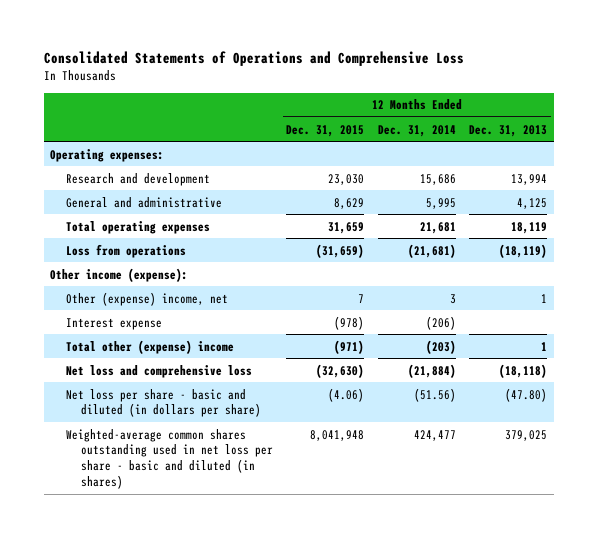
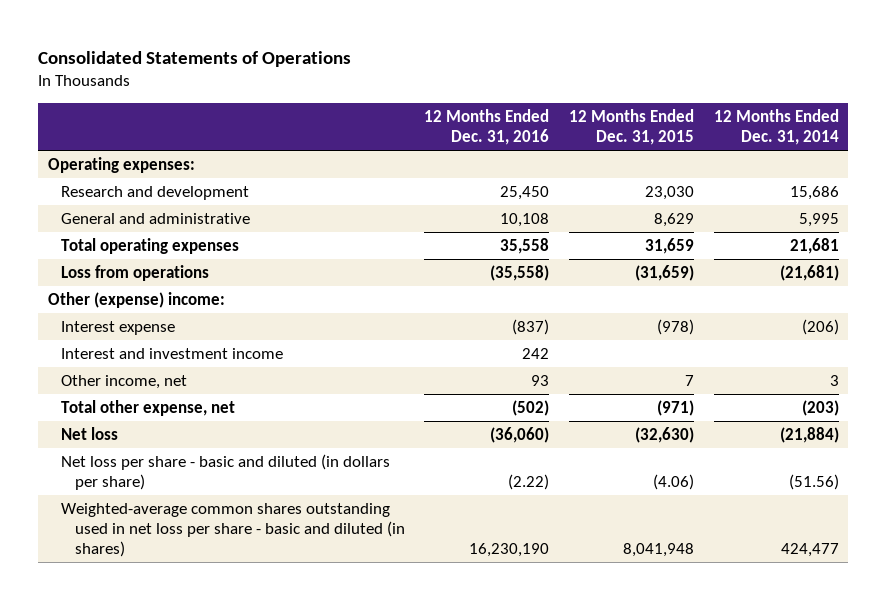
[43,51,464,67] Consolidated Statements of Operations and Comprehensive Loss -> [37,50,351,67] Consolidated Statements of Operations
[469,124,548,137] Dec. 31, 2013 -> none
none -> [424,109,550,146] 12 Months Ended Dec. 31, 2016
[65,291,228,306] Other (expense) income, net -> none
[50,267,189,282] Other income (expense): -> [47,291,225,308] Other (expense) income:
none -> [61,347,284,359] Interest and investment income
none -> [61,374,188,389] Other income, net
[65,339,234,354] Total other (expense) income -> [61,399,236,416] Total other expense, net
[65,364,252,378] Net loss and comprehensive loss -> [61,426,119,440] Net loss

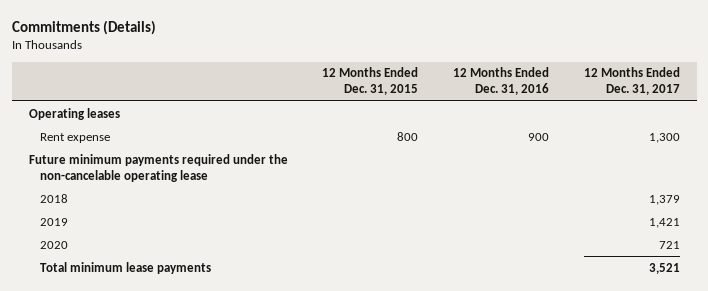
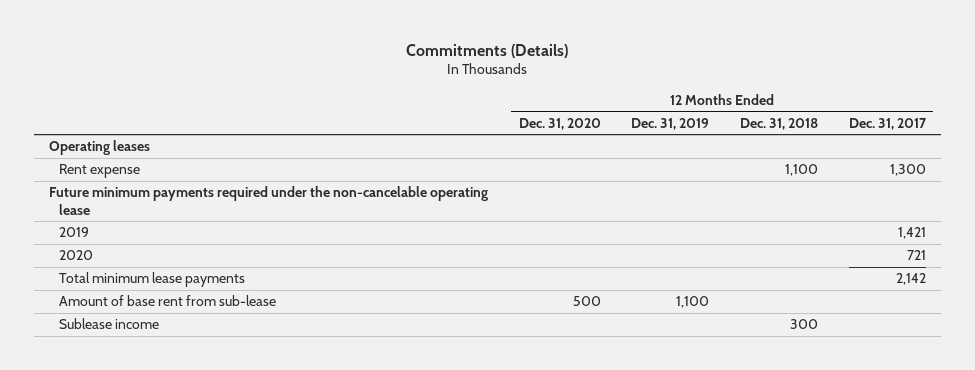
[322,67,419,96] 12 Months Ended Dec. 31, 2015 -> none
[452,67,549,96] 12 Months Ended Dec. 31, 2016 -> none
none -> [518,117,601,130] Dec. 31, 2020
none -> [631,117,710,130] Dec. 31, 2019
none -> [739,117,818,130] Dec. 31, 2018
[39,193,68,203] 2018 -> none
[648,262,680,274] 3,521 -> [895,273,926,286] 2,142
none -> [59,295,277,307] Amount of base rent from sub-lease
none -> [59,318,160,330] Sublease income

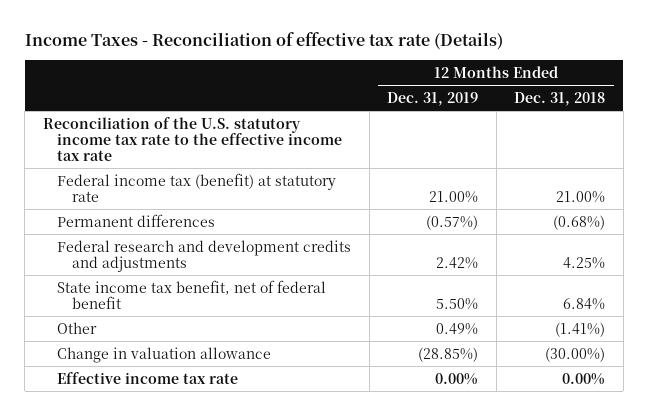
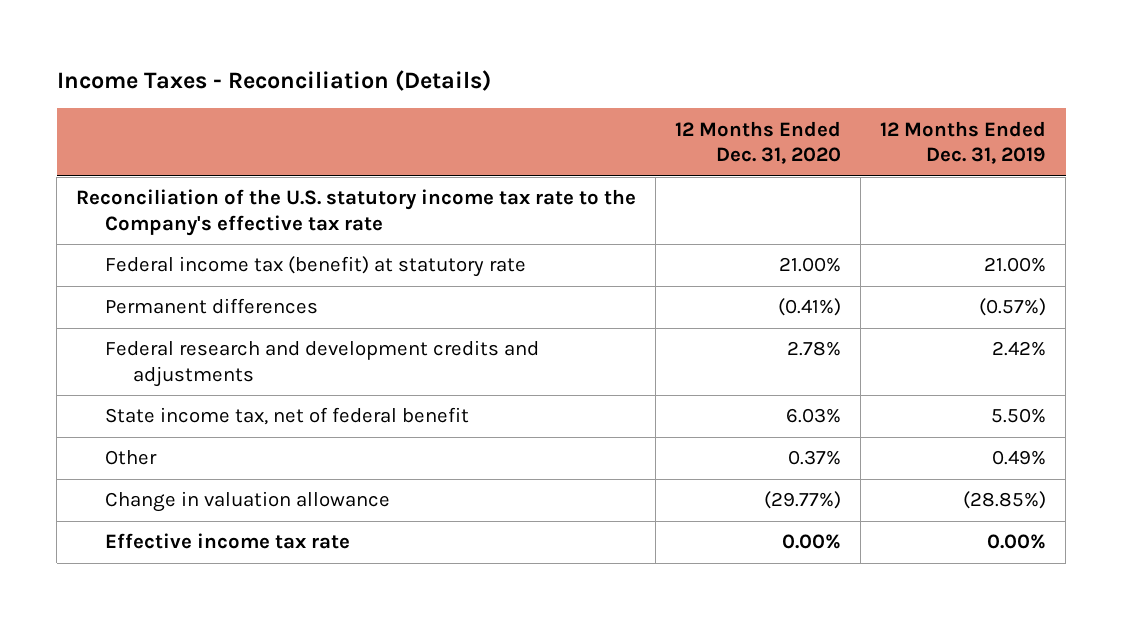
[24,32,503,51] Income Taxes - Reconciliation of effective tax rate (Details) -> [56,70,491,92] Income Taxes - Reconciliation (Details)
[514,91,606,106] Dec. 31, 2018 -> none
none -> [675,120,842,165] 12 Months Ended Dec. 31, 2020
[42,116,343,161] Reconciliation of the U.S. statutory income tax rate to the effective income tax rate -> [76,189,637,236] Reconciliation of the U.S. statutory income tax rate to the Company's effective tax rate
[57,279,327,309] State income tax benefit, net of federal benefit -> [104,407,469,426] State income tax, net of federal benefit

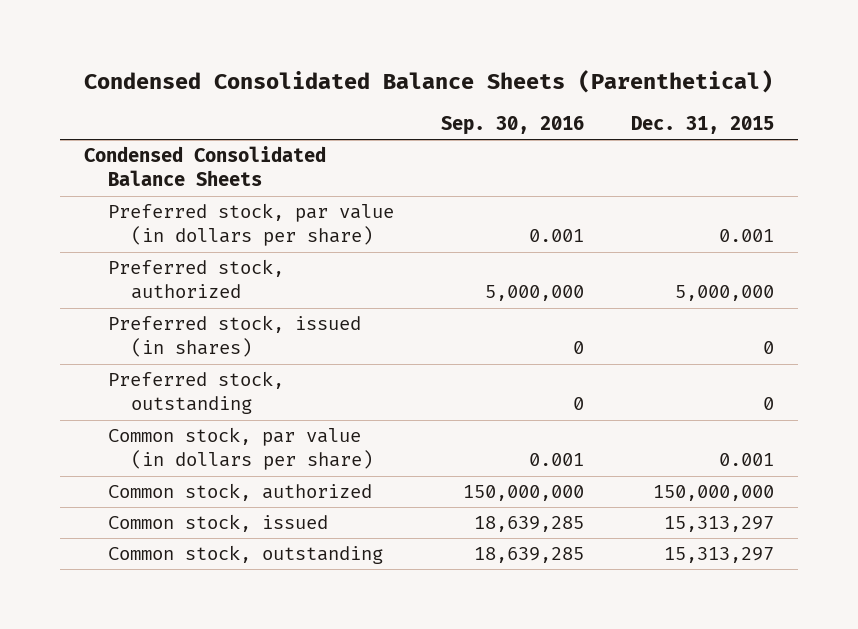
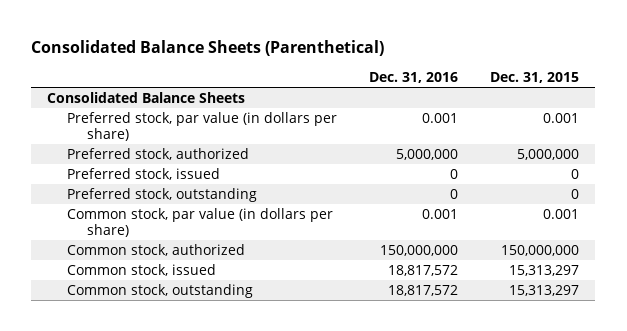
[84,70,774,94] Condensed Consolidated Balance Sheets (Parenthetical) -> [31,40,385,57] Consolidated Balance Sheets (Parenthetical)
[441,116,585,136] Sep. 30, 2016 -> none
none -> [369,72,459,84] Dec. 31, 2016
[83,146,326,187] Condensed Consolidated Balance Sheets -> [47,92,246,104] Consolidated Balance Sheets
[107,315,361,358] Preferred stock, issued (in shares) -> [67,168,221,181] Preferred stock, issued

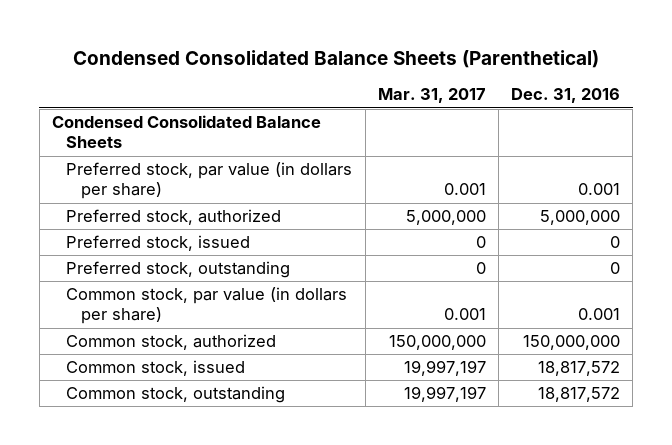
[31,40,385,57] Consolidated Balance Sheets (Parenthetical) -> [73,49,600,68] Condensed Consolidated Balance Sheets (Parenthetical)
[490,72,580,84] Dec. 31, 2015 -> none
none -> [377,88,486,104] Mar. 31, 2017
[47,92,246,104] Consolidated Balance Sheets -> [52,115,322,149] Condensed Consolidated Balance Sheets

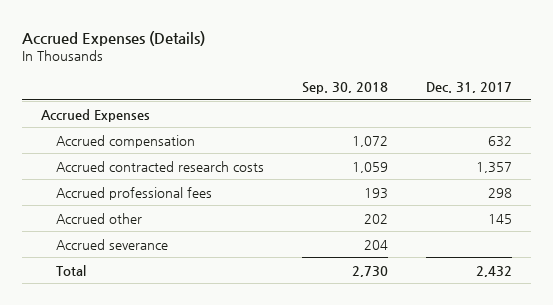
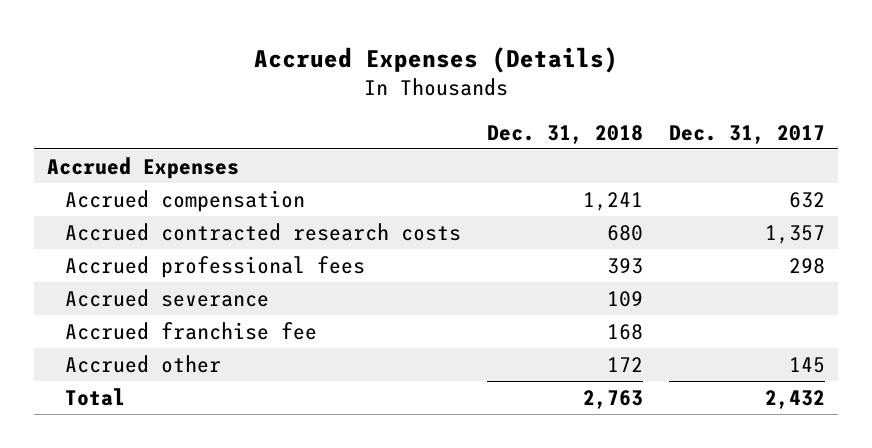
[301,82,388,95] Sep. 30, 2018 -> none
none -> [487,124,644,144] Dec. 31, 2018
none -> [65,321,318,340] Accrued franchise fee
[55,212,142,224] Accrued other -> [65,354,222,373] Accrued other

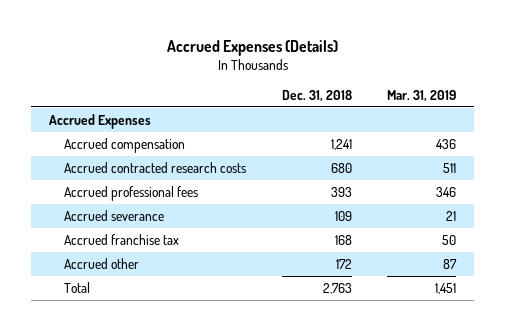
[668,124,825,144] Dec. 31, 2017 -> none
none -> [387,89,457,102] Mar. 31, 2019
[65,321,318,340] Accrued franchise fee -> [64,233,180,245] Accrued franchise tax

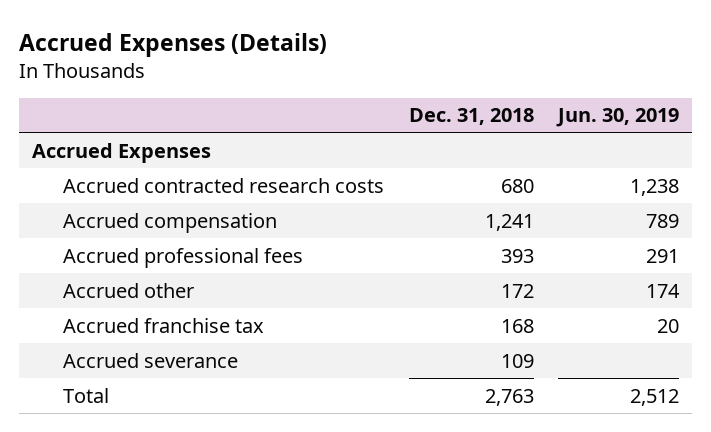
[387,89,457,102] Mar. 31, 2019 -> none
none -> [556,108,680,128] Jun. 30, 2019
[64,137,186,153] Accrued compensation -> [62,212,277,233] Accrued compensation
[64,233,180,245] Accrued franchise tax -> [62,317,264,333] Accrued franchise tax
[64,209,165,221] Accrued severance -> [62,352,238,368] Accrued severance

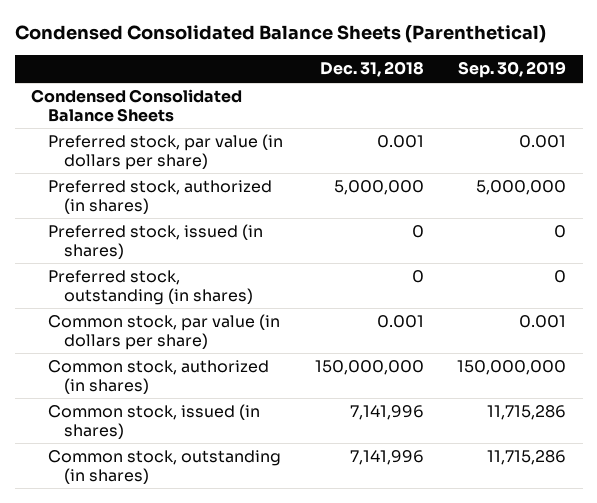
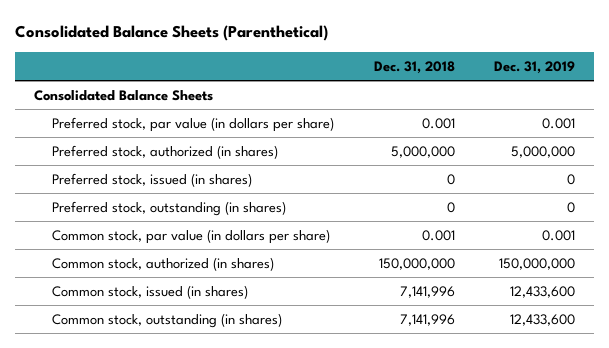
[14,25,546,44] Condensed Consolidated Balance Sheets (Parenthetical) -> [14,25,328,42] Consolidated Balance Sheets (Parenthetical)
[458,61,567,79] Sep. 30, 2019 -> none
none -> [493,60,575,74] Dec. 31, 2019
[31,89,243,122] Condensed Consolidated Balance Sheets -> [34,89,214,101] Consolidated Balance Sheets

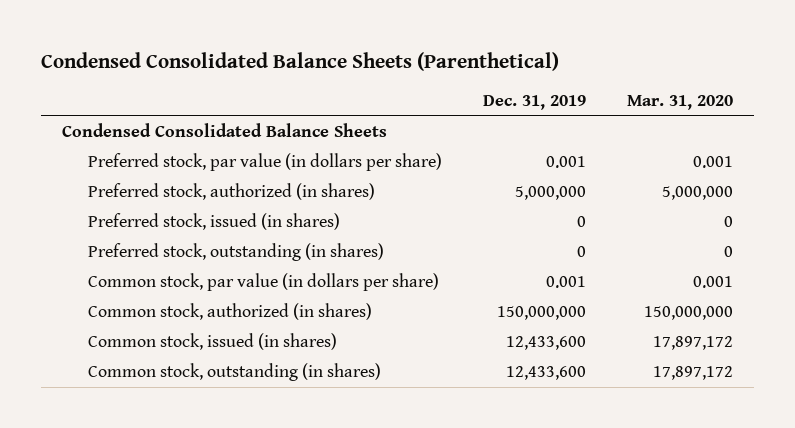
[14,25,328,42] Consolidated Balance Sheets (Parenthetical) -> [41,52,560,72] Condensed Consolidated Balance Sheets (Parenthetical)
[373,60,455,74] Dec. 31, 2018 -> none
none -> [627,95,734,111] Mar. 31, 2020
[34,89,214,101] Consolidated Balance Sheets -> [61,123,387,138] Condensed Consolidated Balance Sheets

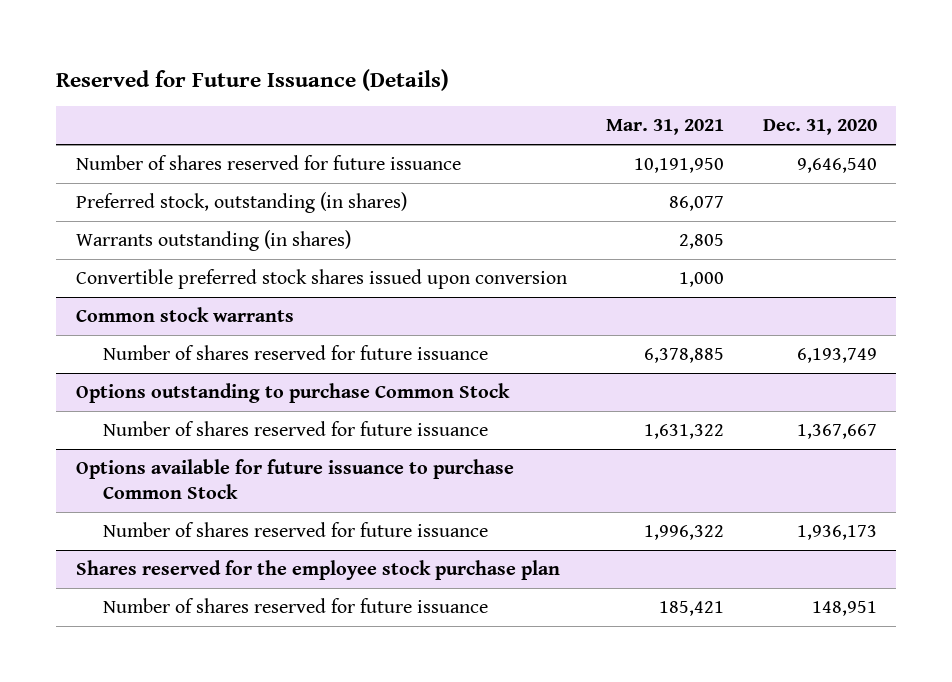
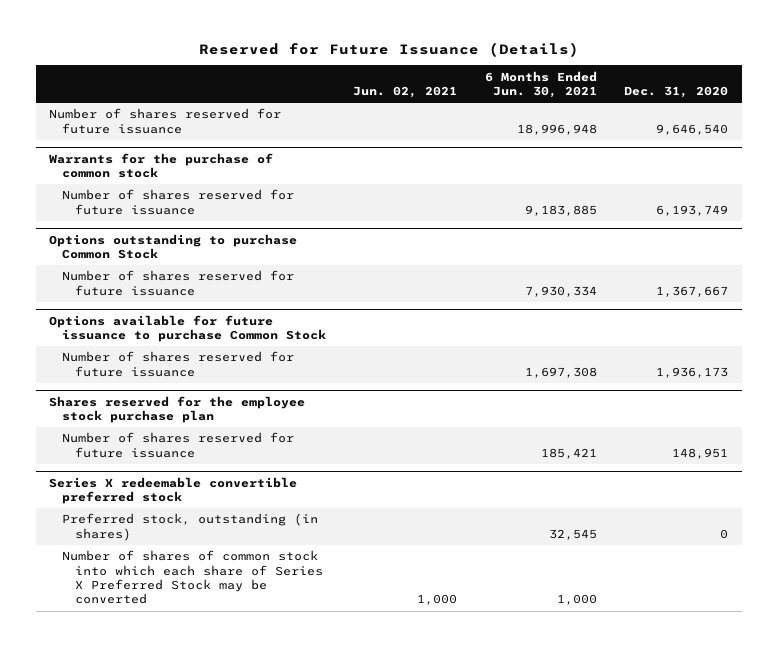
[605,119,724,136] Mar. 31, 2021 -> none
none -> [353,85,458,98] Jun. 02, 2021
none -> [484,70,597,98] 6 Months Ended Jun. 30, 2021
[75,192,407,214] Preferred stock, outstanding (in shares) -> none
[75,230,351,252] Warrants outstanding (in shares) -> none
[75,269,567,290] Convertible preferred stock shares issued upon conversion -> none
[75,307,294,323] Common stock warrants -> [49,152,274,178] Warrants for the purchase of common stock
none -> [49,476,298,504] Series X redeemable convertible preferred stock
none -> [62,513,319,541] Preferred stock, outstanding (in shares)
none -> [62,550,323,605] Number of shares of common stock into which each share of Series X Preferred Stock may be converted

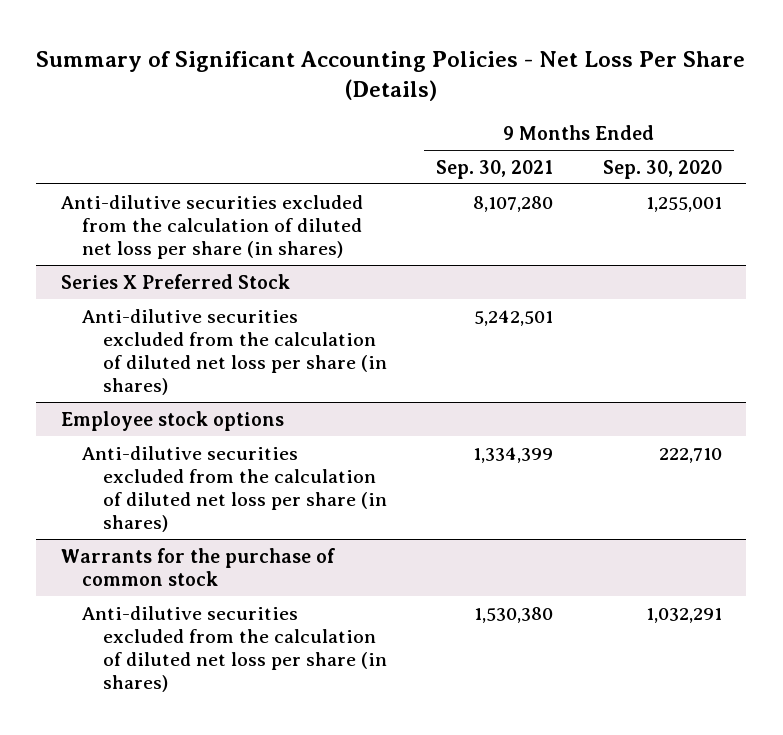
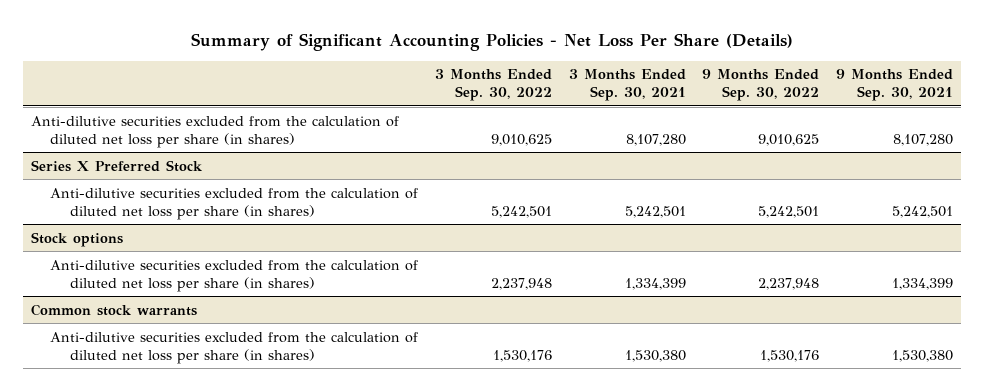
[602,159,722,179] Sep. 30, 2020 -> none
none -> [434,69,552,102] 3 Months Ended Sep. 30, 2022
none -> [568,69,686,102] 3 Months Ended Sep. 30, 2021
none -> [702,69,820,102] 9 Months Ended Sep. 30, 2022
[61,410,285,431] Employee stock options -> [31,231,124,247] Stock options
[61,547,336,586] Warrants for the purchase of common stock -> [31,303,198,316] Common stock warrants

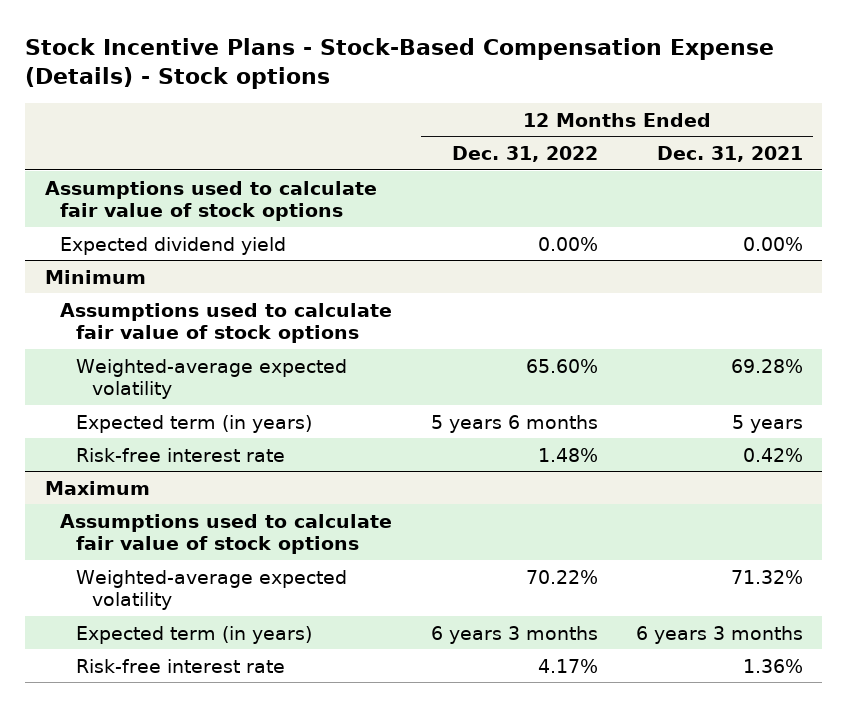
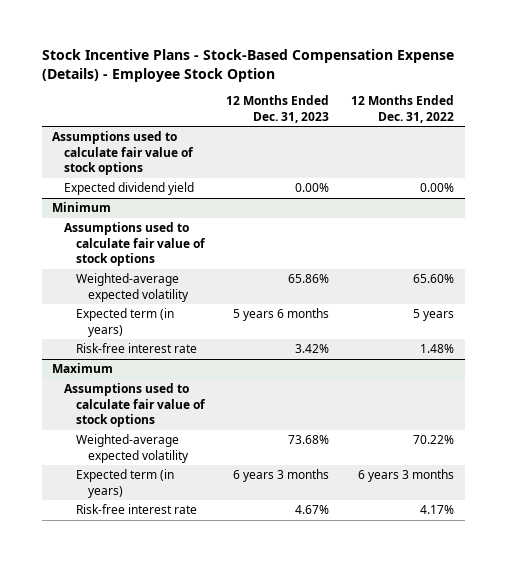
[25,37,775,90] Stock Incentive Plans - Stock-Based Compensation Expense (Details) - Stock options -> [41,49,454,83] Stock Incentive Plans - Stock-Based Compensation Expense (Details) - Employee Stock Option
[657,146,804,163] Dec. 31, 2021 -> none
none -> [226,95,330,123] 12 Months Ended Dec. 31, 2023
[430,414,598,433] 5 years 6 months -> [412,309,454,322] 5 years

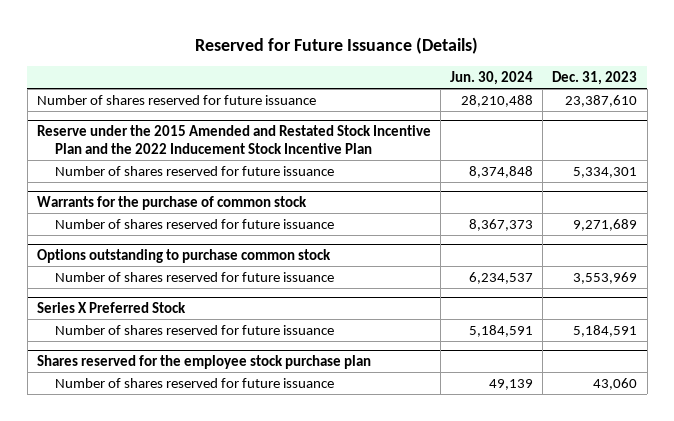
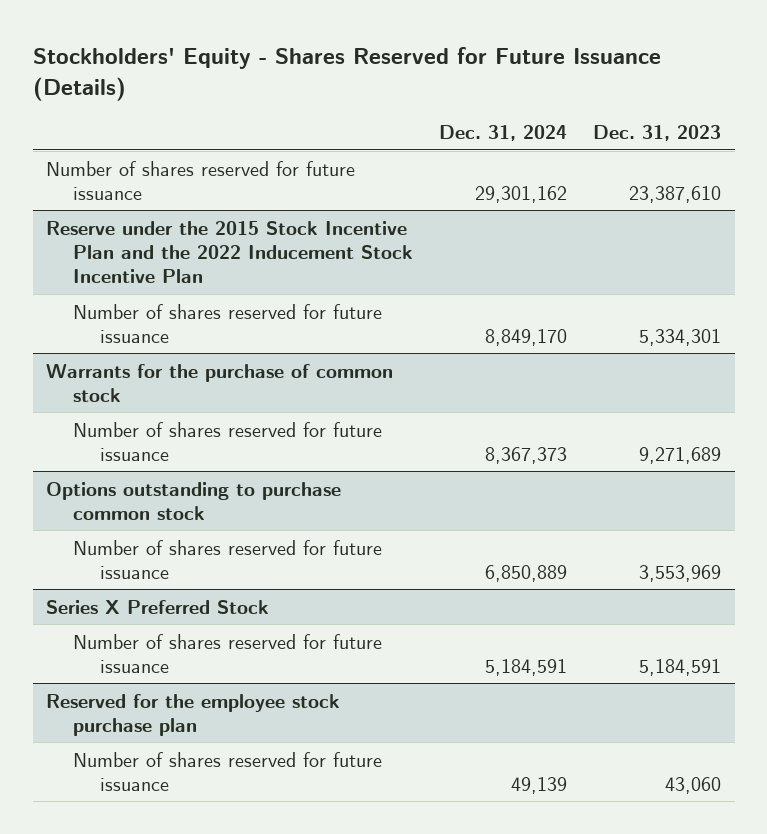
[195,36,479,54] Reserved for Future Issuance (Details) -> [32,46,661,101] Stockholders' Equity - Shares Reserved for Future Issuance (Details)
[450,71,534,86] Jun. 30, 2024 -> none
none -> [439,125,568,142] Dec. 31, 2024
[36,125,431,155] Reserve under the 2015 Amended and Restated Stock Incentive Plan and the 2022 Inducement Stock Incentive Plan -> [45,220,413,283] Reserve under the 2015 Stock Incentive Plan and the 2022 Inducement Stock Incentive Plan
[36,355,371,370] Shares reserved for the employee stock purchase plan -> [45,693,340,736] Reserved for the employee stock purchase plan

